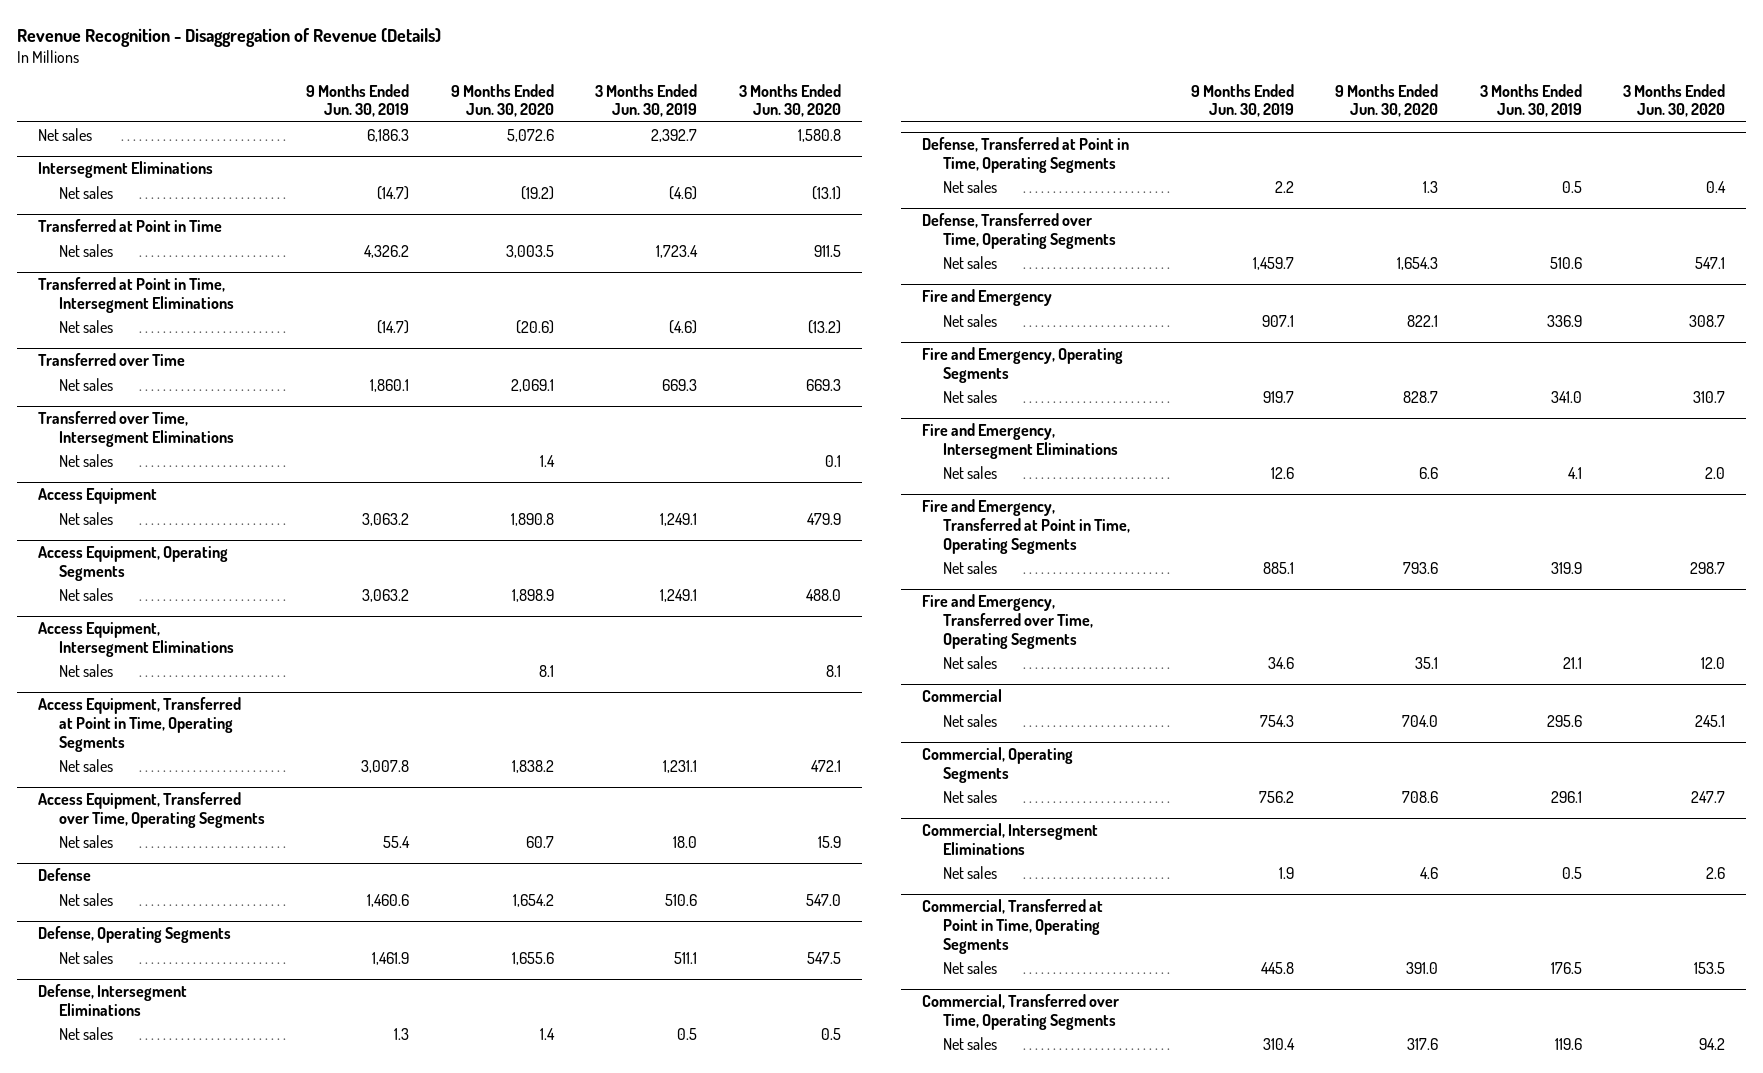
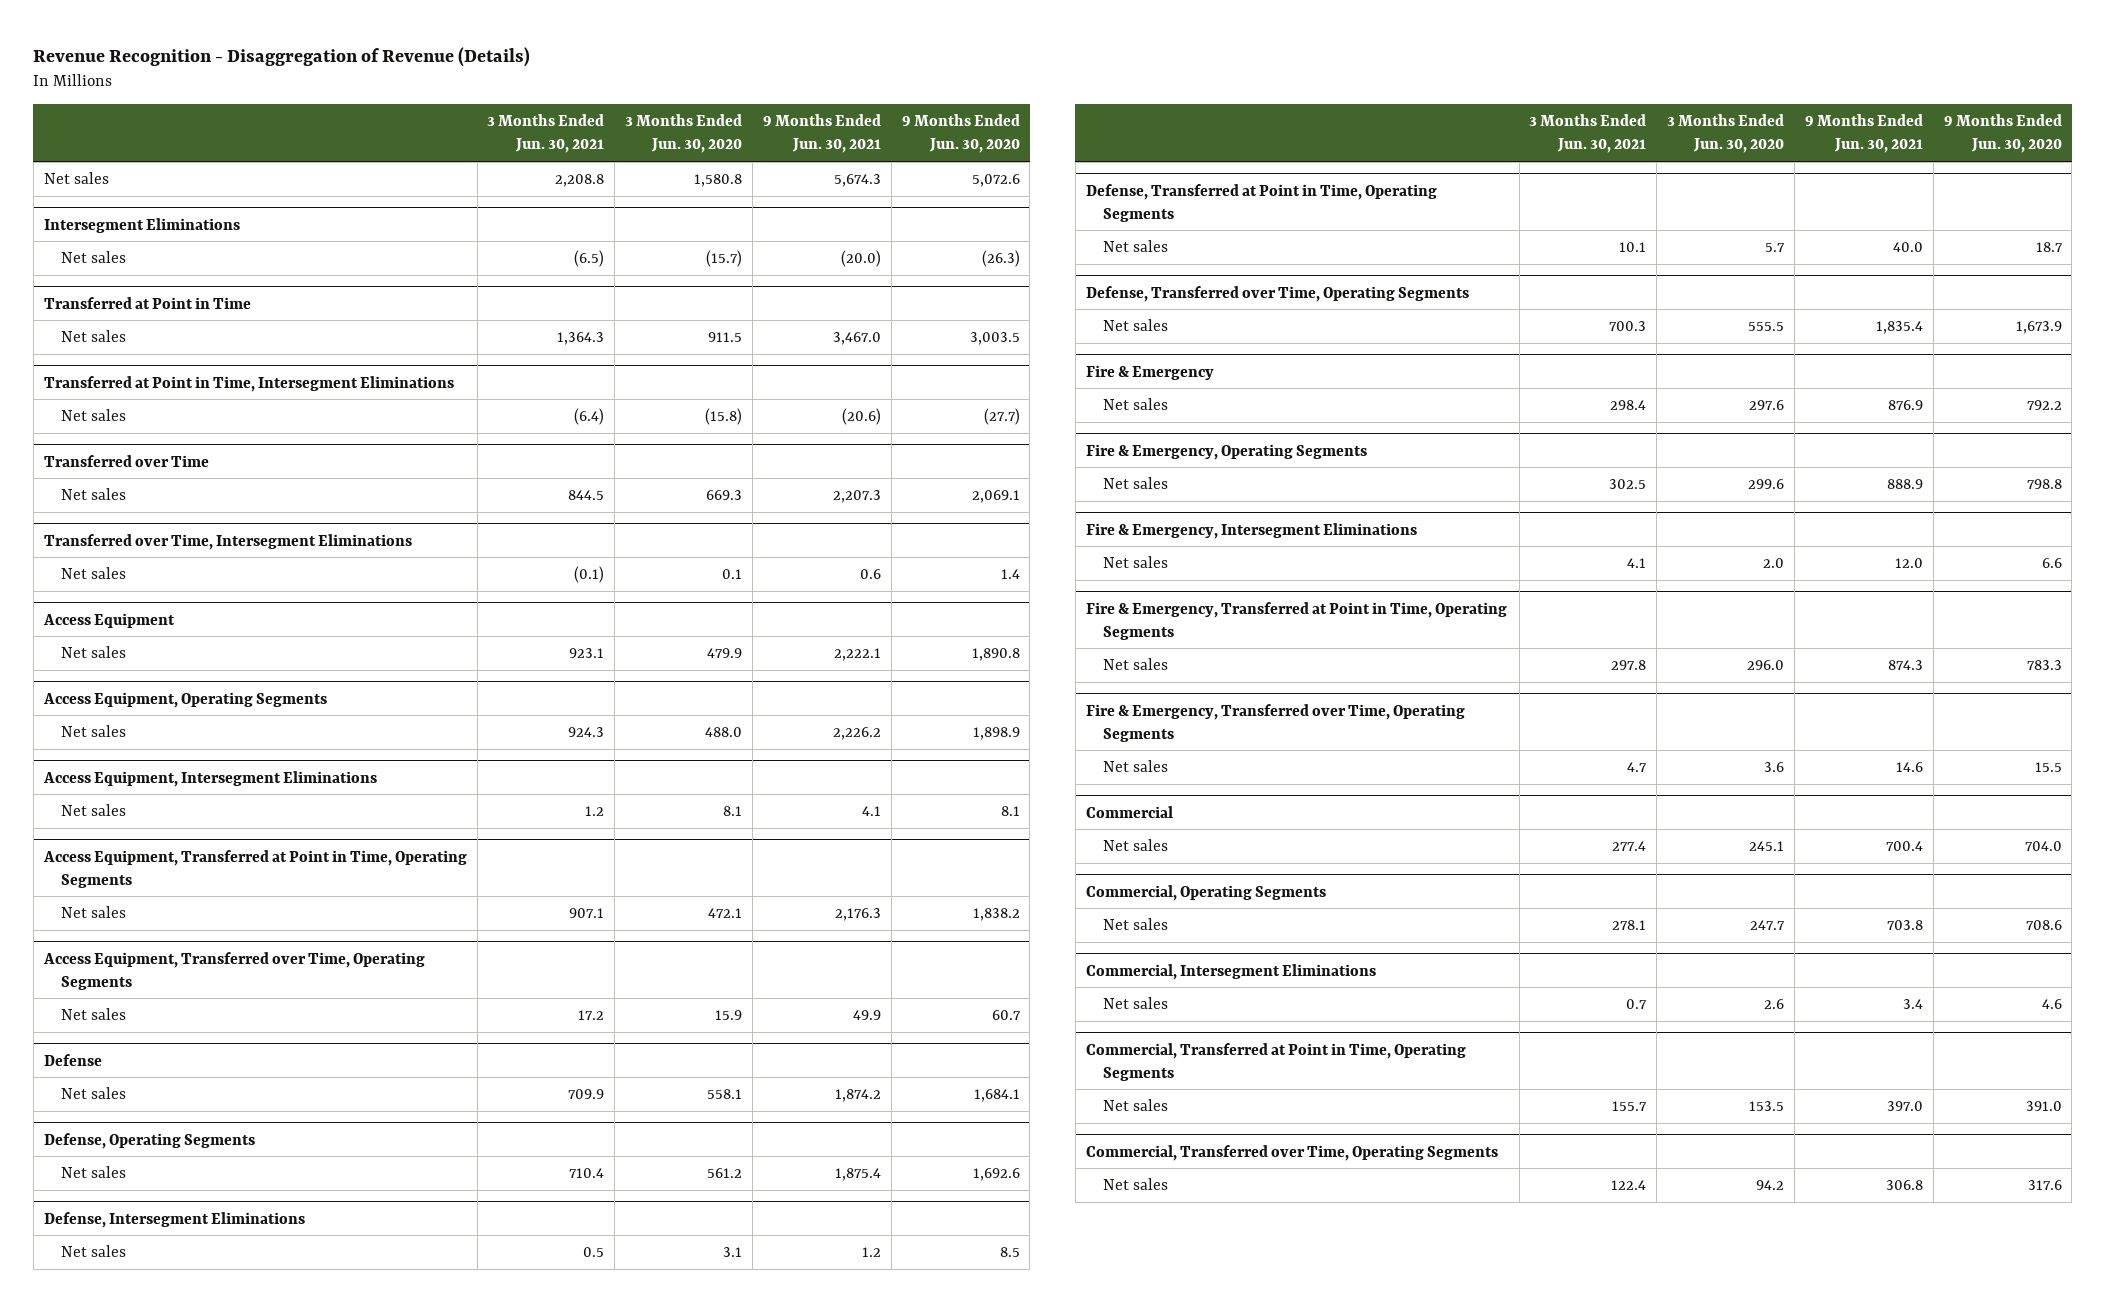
[306,83,410,118] 9 Months Ended Jun. 30, 2019 -> none
[595,83,698,118] 3 Months Ended Jun. 30, 2019 -> none
none -> [487,114,605,154] 3 Months Ended Jun. 30, 2021
none -> [762,114,881,154] 9 Months Ended Jun. 30, 2021
[520,185,554,200] (19.2) -> [981,249,1020,267] (26.3)
[811,185,841,200] (13.1) -> [706,249,743,267] (15.7)
[515,319,554,334] (20.6) -> [983,407,1020,425] (27.7)
[807,319,841,334] (13.2) -> [705,407,743,425] (15.8)
[512,893,554,907] 1,654.2 -> [973,1088,1020,1102] 1,684.1
[805,893,841,906] 547.0 -> [707,1088,743,1099] 558.1
[511,951,554,965] 1,655.6 -> [972,1167,1020,1181] 1,692.6
[806,951,841,964] 547.5 -> [707,1167,743,1178] 561.2
[539,1027,555,1040] 1.4 -> [999,1246,1020,1257] 8.5
[820,1027,841,1040] 0.5 -> [723,1246,743,1257] 3.1
[1423,180,1439,193] 1.3 -> [2035,241,2063,252] 18.7
[1706,180,1727,193] 0.4 -> [1765,242,1786,252] 5.7
[1397,256,1439,270] 1,654.3 -> [2015,320,2062,334] 1,673.9
[1695,256,1726,269] 547.1 -> [1748,321,1785,331] 555.5
[921,289,1052,307] Fire and Emergency -> [1085,364,1214,380] Fire & Emergency
[1407,314,1439,327] 822.1 -> [2026,399,2062,410] 792.2
[1689,314,1726,327] 308.7 -> [1749,399,1785,410] 297.6
[921,347,1123,384] Fire and Emergency, Operating Segments -> [1085,443,1367,460] Fire & Emergency, Operating Segments
[1403,390,1439,403] 828.7 -> [2026,478,2062,489] 798.8
[1693,390,1726,403] 310.7 -> [1748,478,1785,489] 299.6
[921,423,1119,460] Fire and Emergency, Intersegment Eliminations -> [1085,522,1417,539] Fire & Emergency, Intersegment Eliminations
[921,499,1131,554] Fire and Emergency, Transferred at Point in Time, Operating Segments -> [1085,601,1507,640] Fire & Emergency, Transferred at Point in Time, Operating Segments
[1403,561,1439,574] 793.6 -> [2026,659,2062,670] 783.3
[1690,561,1726,574] 298.7 -> [1747,659,1785,670] 296.0
[921,594,1094,649] Fire and Emergency, Transferred over Time, Operating Segments -> [1085,703,1465,742] Fire & Emergency, Transferred over Time, Operating Segments
[1415,656,1439,669] 35.1 -> [2034,761,2062,772] 15.5
[1701,656,1726,669] 12.0 -> [1764,761,1785,772] 3.6

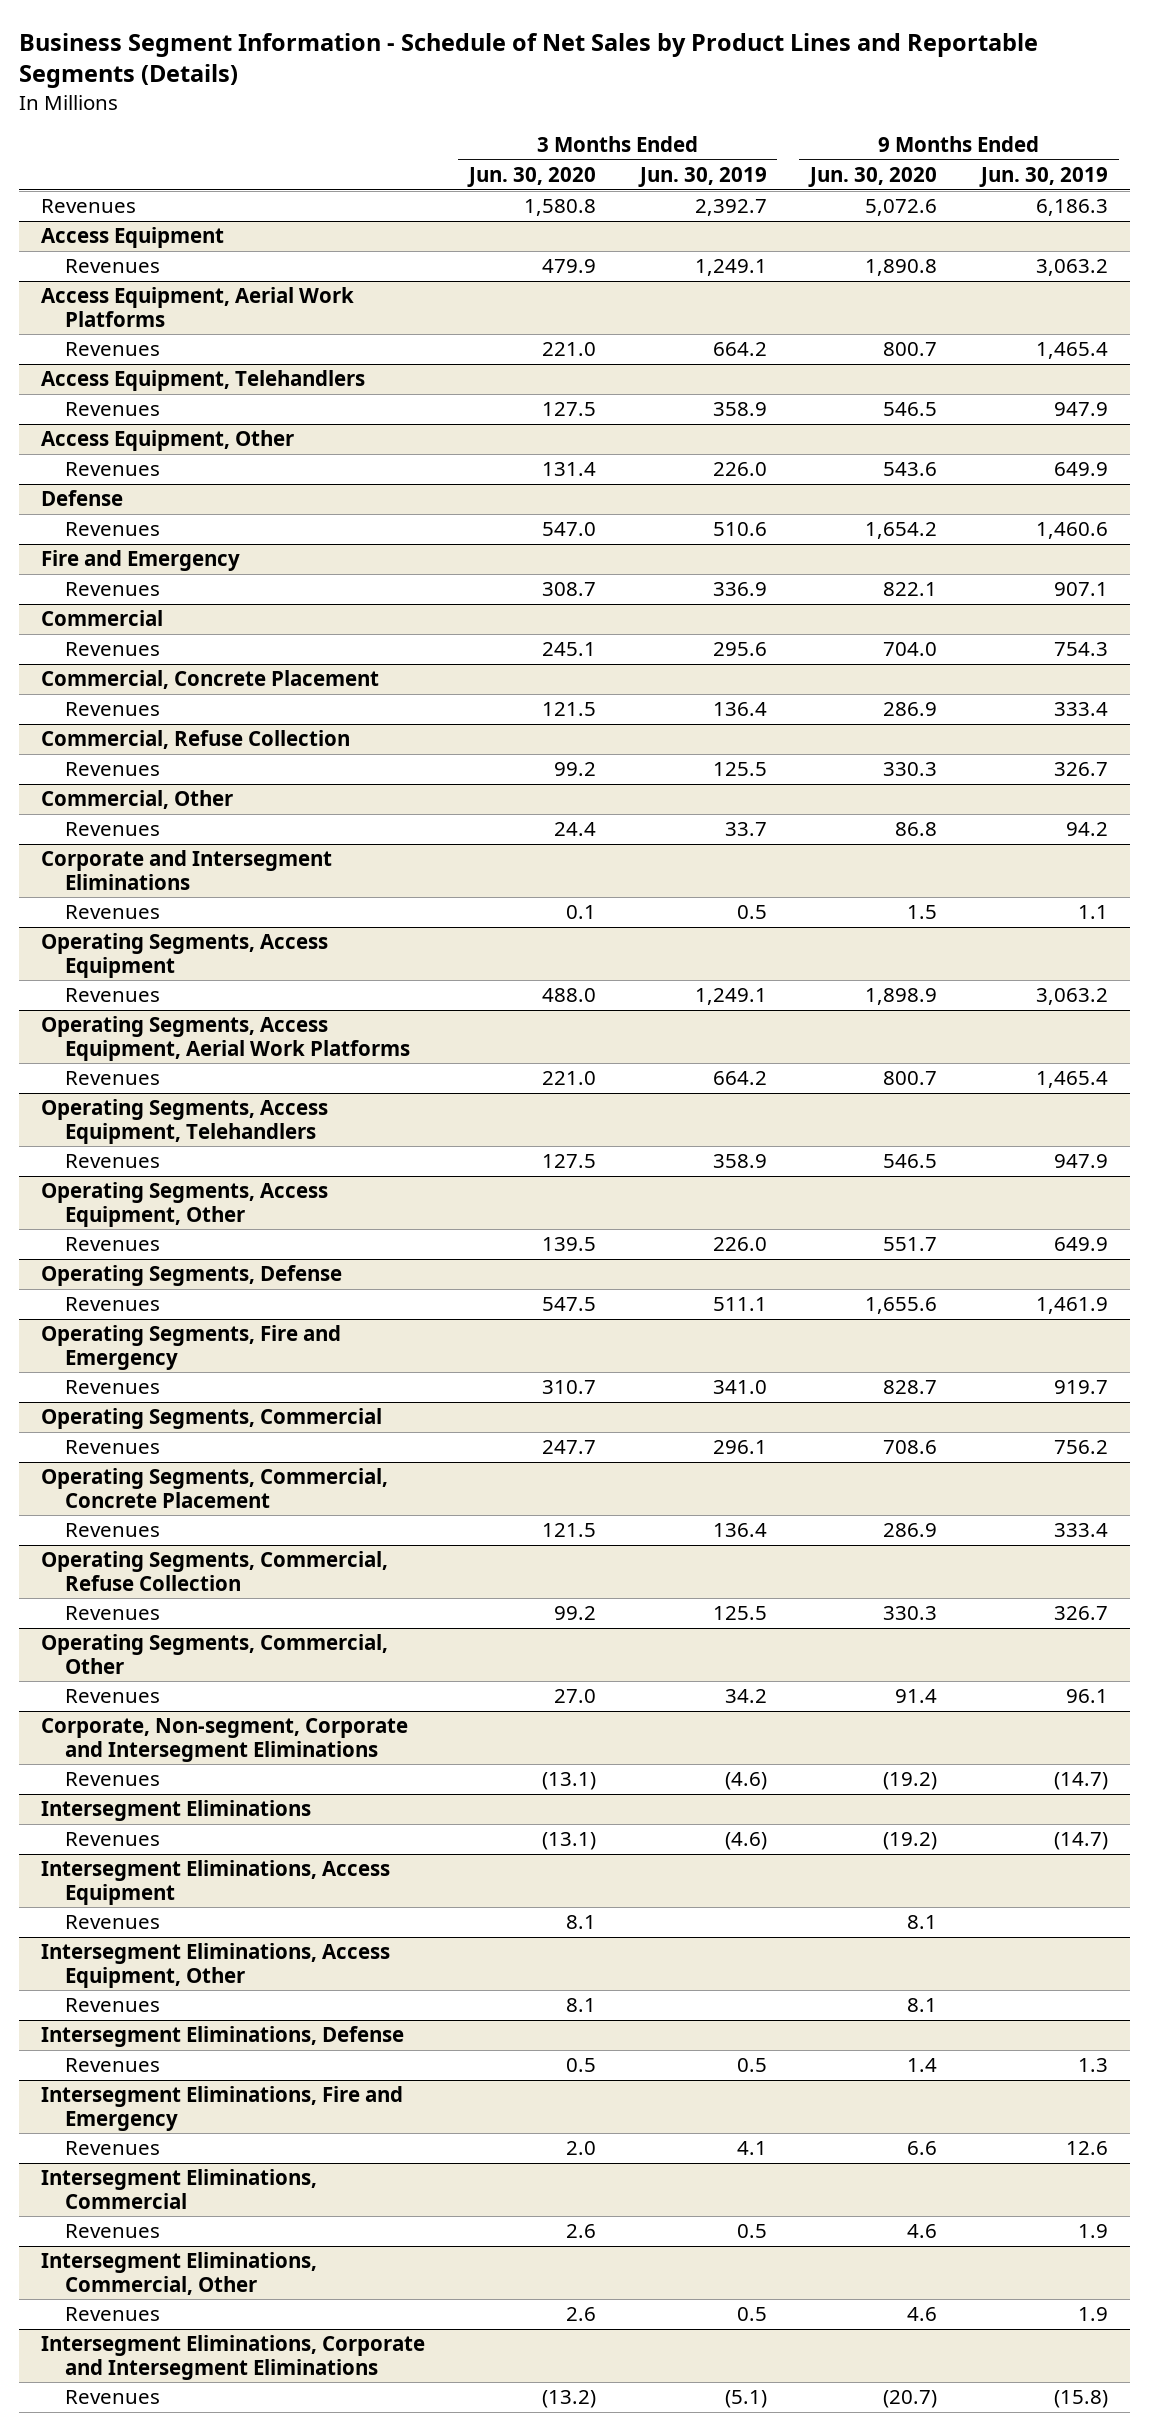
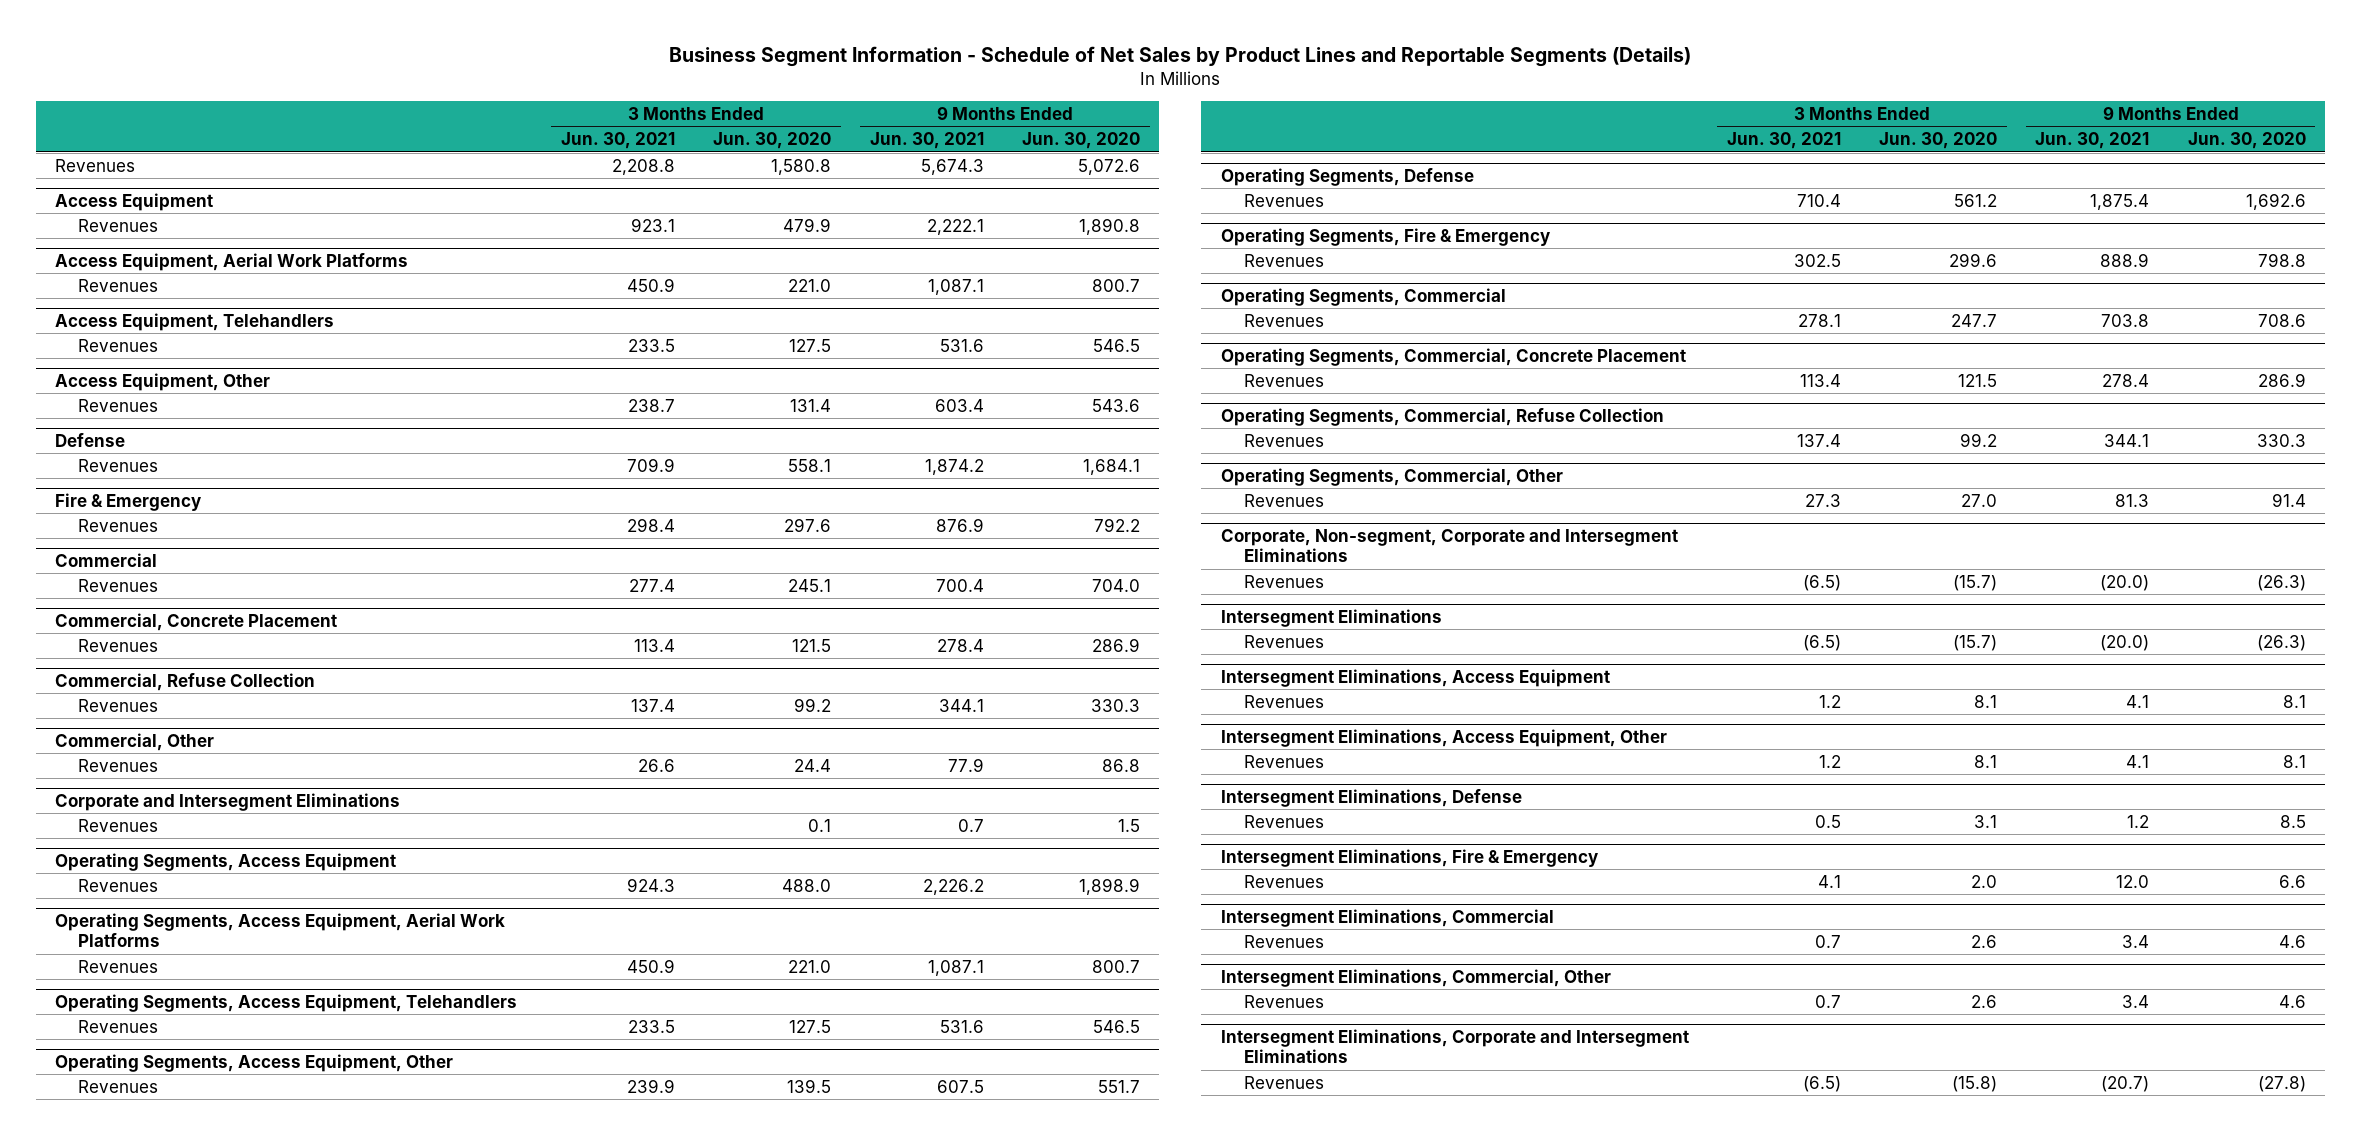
[637,167,767,188] Jun. 30, 2019 -> none
[978,167,1108,188] Jun. 30, 2019 -> none
none -> [561,132,676,150] Jun. 30, 2021
none -> [869,132,984,150] Jun. 30, 2021
[541,522,596,537] 547.0 -> [788,458,832,472] 558.1
[865,522,938,540] 1,654.2 -> [1082,458,1140,475] 1,684.1
[41,550,241,572] Fire and Emergency -> [54,492,201,511] Fire & Emergency
[541,582,596,597] 308.7 -> [784,517,832,532] 297.6
[883,582,938,597] 822.1 -> [1093,517,1140,532] 792.2
[541,1297,596,1312] 547.5 -> [1954,193,1998,207] 561.2
[865,1297,938,1315] 1,655.6 -> [2245,192,2306,210] 1,692.6
[41,1325,342,1370] Operating Segments, Fire and Emergency -> [1220,227,1550,246] Operating Segments, Fire & Emergency
[541,1380,596,1395] 310.7 -> [1949,252,1998,267] 299.6
[883,1380,938,1395] 828.7 -> [2257,252,2306,267] 798.8
[541,1772,596,1791] (13.1) -> [1953,574,1998,591] (15.7)
[883,1772,938,1791] (19.2) -> [2256,574,2306,591] (26.3)
[541,1832,596,1851] (13.1) -> [1953,634,1998,651] (15.7)
[883,1832,938,1851] (19.2) -> [2256,634,2306,651] (26.3)
[565,2058,596,2073] 0.5 -> [1974,814,1998,828] 3.1
[907,2058,938,2073] 1.4 -> [2279,814,2306,828] 8.5
[41,2086,404,2131] Intersegment Eliminations, Fire and Emergency -> [1220,848,1598,867] Intersegment Eliminations, Fire & Emergency
[541,2390,596,2409] (13.2) -> [1952,1075,1998,1092] (15.8)
[883,2390,938,2409] (20.7) -> [2257,1075,2306,1092] (27.8)

